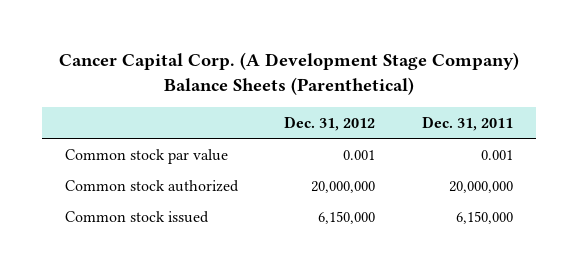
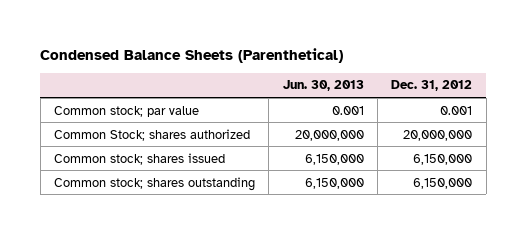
[58,52,519,96] Cancer Capital Corp. (A Development Stage Company) Balance Sheets (Parenthetical) -> [40,48,344,64] Condensed Balance Sheets (Parenthetical)
[421,115,513,131] Dec. 31, 2011 -> none
none -> [282,80,364,92] Jun. 30, 2013
[64,148,228,164] Common stock par value -> [53,105,199,117] Common stock; par value
[64,179,239,192] Common stock authorized -> [53,128,250,141] Common Stock; shares authorized
[64,210,209,223] Common stock issued -> [53,152,225,165] Common stock; shares issued
none -> [53,176,255,191] Common stock; shares outstanding

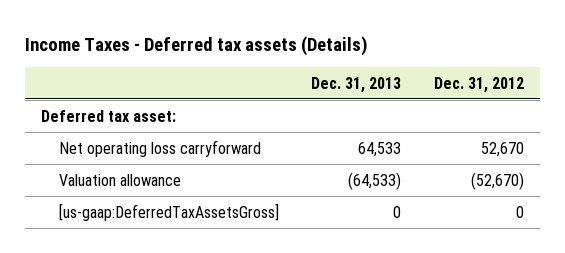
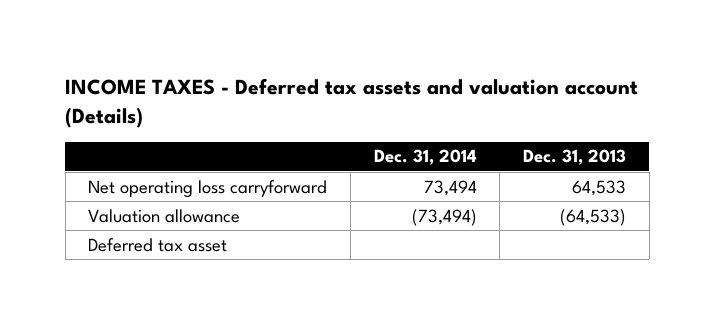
[25,35,369,56] Income Taxes - Deferred tax assets (Details) -> [65,78,639,128] INCOME TAXES - Deferred tax assets and valuation account (Details)
[433,76,524,93] Dec. 31, 2012 -> none
none -> [373,149,477,166] Dec. 31, 2014
[41,109,177,122] Deferred tax asset: -> none
[59,202,280,221] [us-gaap:DeferredTaxAssetsGross] -> none
none -> [88,237,228,252] Deferred tax asset

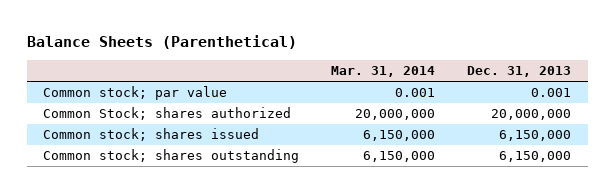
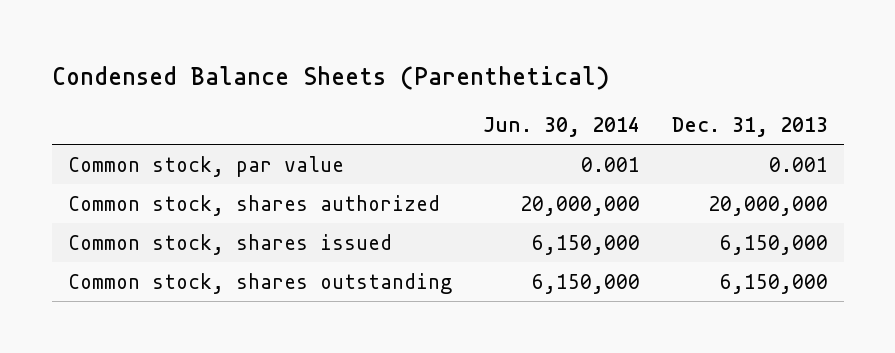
[26,34,297,49] Balance Sheets (Parenthetical) -> [51,65,609,90] Condensed Balance Sheets (Parenthetical)
[331,66,436,78] Mar. 31, 2014 -> none
none -> [483,117,641,138] Jun. 30, 2014
[42,86,227,101] Common stock; par value -> [67,155,344,177] Common stock, par value
[42,107,291,121] Common Stock; shares authorized -> [67,194,440,216] Common stock, shares authorized
[42,128,259,142] Common stock; shares issued -> [67,233,392,255] Common stock, shares issued
[42,149,299,164] Common stock; shares outstanding -> [67,272,452,294] Common stock, shares outstanding

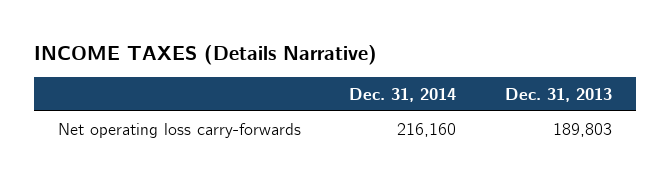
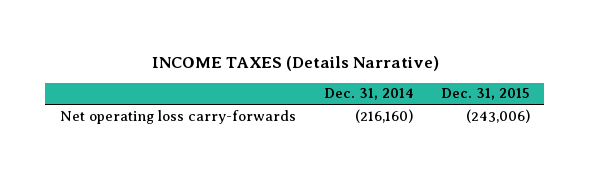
[504,87,612,102] Dec. 31, 2013 -> none
none -> [440,88,530,101] Dec. 31, 2015
[397,122,457,137] 216,160 -> [354,108,413,123] (216,160)

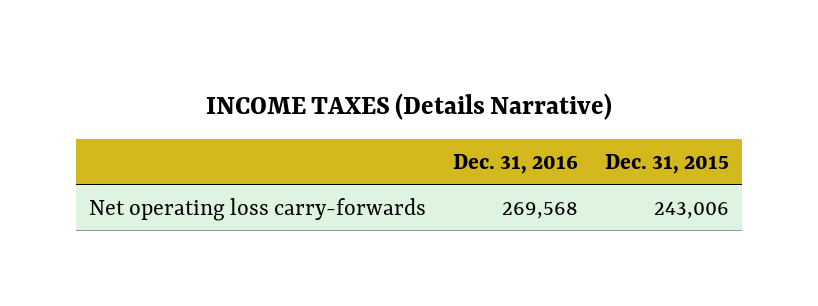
[323,88,413,101] Dec. 31, 2014 -> none
none -> [453,153,579,174] Dec. 31, 2016
[465,108,530,123] (243,006) -> [654,201,730,219] 243,006

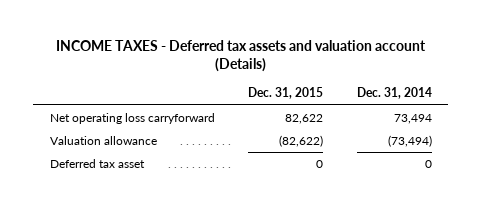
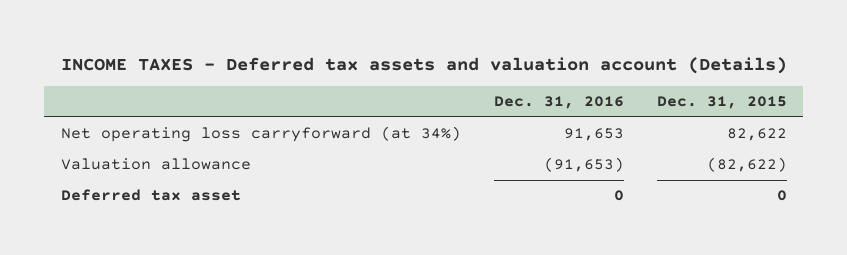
[356,87,432,100] Dec. 31, 2014 -> none
none -> [493,96,624,110] Dec. 31, 2016
[49,112,215,124] Net operating loss carryforward -> [60,126,461,143] Net operating loss carryforward (at 34%)

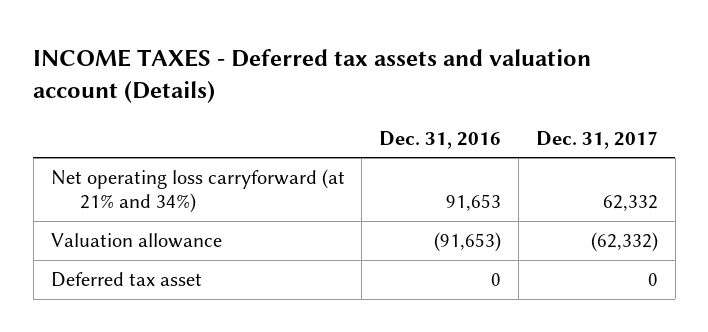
[656,96,787,110] Dec. 31, 2015 -> none
none -> [535,130,658,149] Dec. 31, 2017
[60,126,461,143] Net operating loss carryforward (at 34%) -> [50,169,345,214] Net operating loss carryforward (at 21% and 34%)

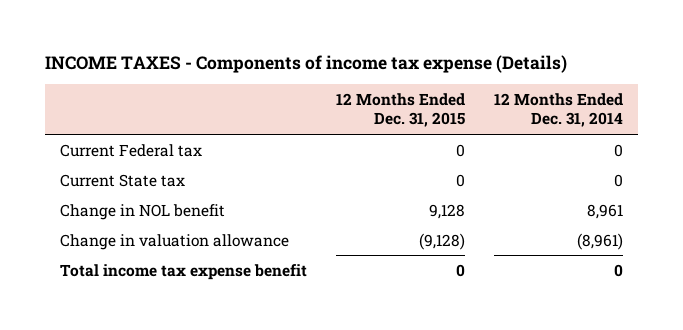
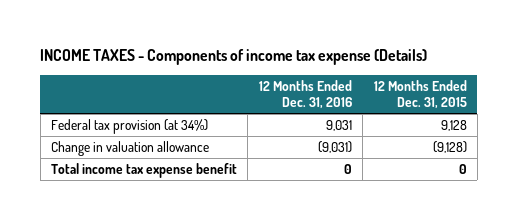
[494,92,624,128] 12 Months Ended Dec. 31, 2014 -> none
none -> [258,80,352,110] 12 Months Ended Dec. 31, 2016
[59,143,202,157] Current Federal tax -> none
[59,173,185,187] Current State tax -> none
[59,203,225,220] Change in NOL benefit -> [51,119,209,135] Federal tax provision (at 34%)

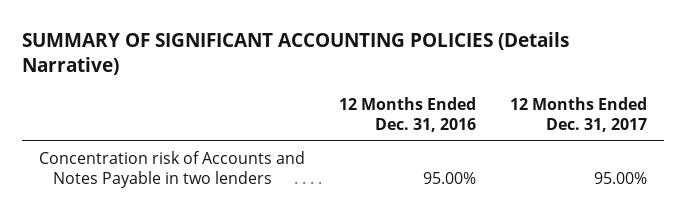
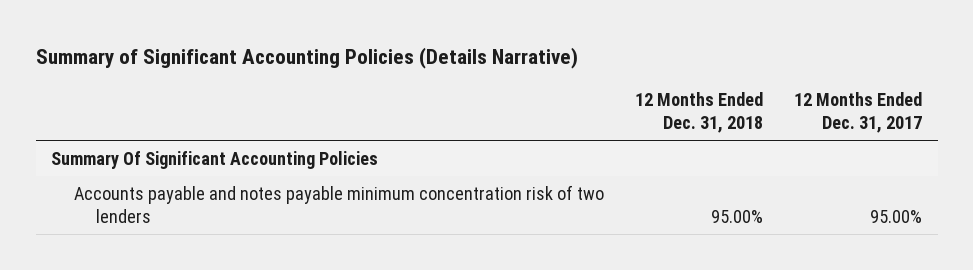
[22,32,570,76] SUMMARY OF SIGNIFICANT ACCOUNTING POLICIES (Details Narrative) -> [35,46,578,69] Summary of Significant Accounting Policies (Details Narrative)
[339,97,477,133] 12 Months Ended Dec. 31, 2016 -> none
none -> [634,91,763,134] 12 Months Ended Dec. 31, 2018
none -> [51,150,379,169] Summary Of Significant Accounting Policies
[39,150,306,189] Concentration risk of Accounts and Notes Payable in two lenders -> [73,184,604,224] Accounts payable and notes payable minimum concentration risk of two lenders

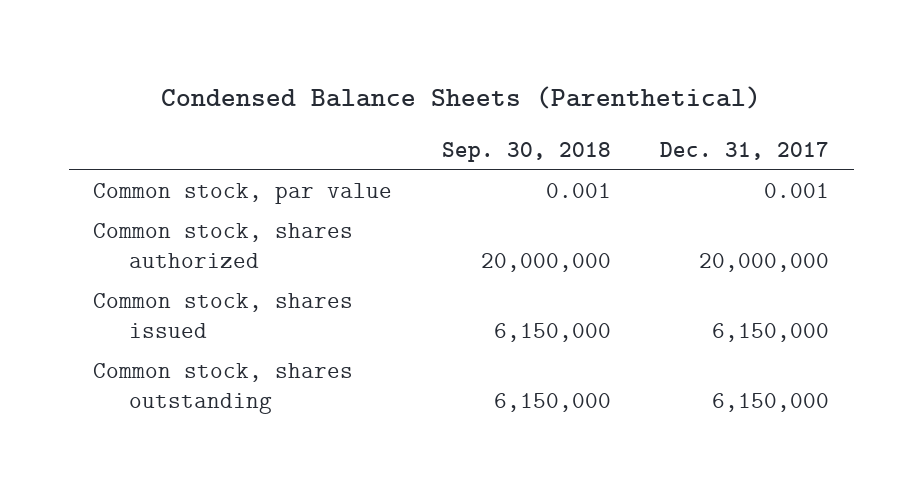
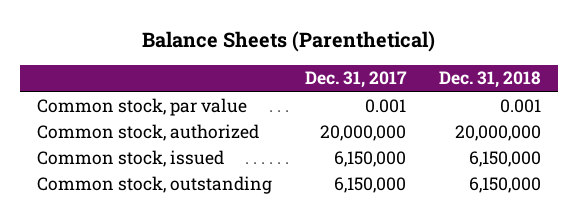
[161,85,762,109] Condensed Balance Sheets (Parenthetical) -> [142,31,436,53] Balance Sheets (Parenthetical)
[441,142,611,163] Sep. 30, 2018 -> none
none -> [439,71,542,89] Dec. 31, 2018
[93,223,354,269] Common stock, shares authorized -> [37,123,260,141] Common stock, authorized
[93,293,354,339] Common stock, shares issued -> [37,149,225,167] Common stock, issued
[93,363,354,415] Common stock, shares outstanding -> [37,175,273,194] Common stock, outstanding

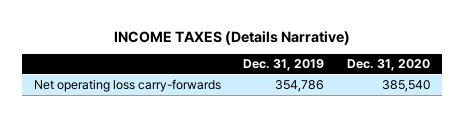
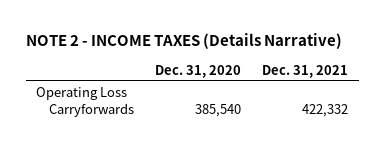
[113,30,350,45] INCOME TAXES (Details Narrative) -> [25,33,342,50] NOTE 2 - INCOME TAXES (Details Narrative)
[243,59,325,72] Dec. 31, 2019 -> none
none -> [262,64,349,78] Dec. 31, 2021
[33,79,221,93] Net operating loss carry-forwards -> [36,87,135,118] Operating Loss Carryforwards

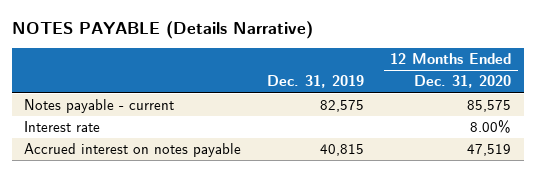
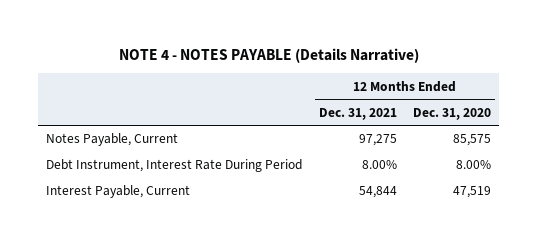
[11,20,313,39] NOTES PAYABLE (Details Narrative) -> [118,47,419,63] NOTE 4 - NOTES PAYABLE (Details Narrative)
[267,75,365,89] Dec. 31, 2019 -> none
none -> [319,107,398,120] Dec. 31, 2021
[24,99,175,114] Notes payable - current -> [46,133,179,147] Notes Payable, Current
[24,121,101,133] Interest rate -> [46,159,304,173] Debt Instrument, Interest Rate During Period
[24,143,242,158] Accrued interest on notes payable -> [46,185,191,199] Interest Payable, Current

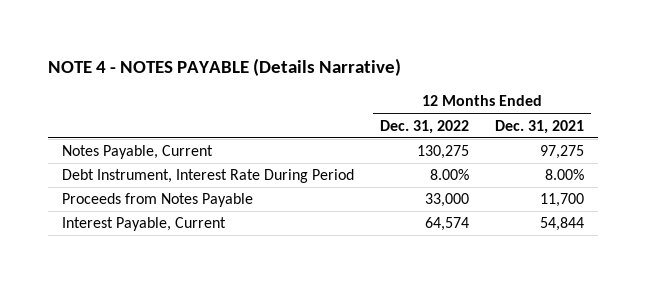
[413,107,492,120] Dec. 31, 2020 -> none
none -> [380,119,470,134] Dec. 31, 2022
none -> [61,193,253,208] Proceeds from Notes Payable

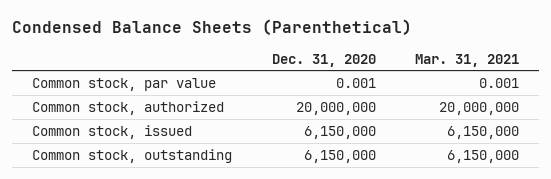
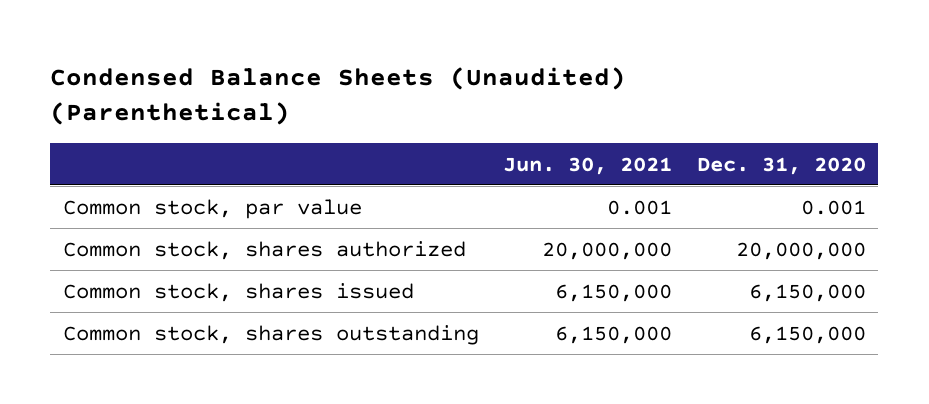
[12,19,413,36] Condensed Balance Sheets (Parenthetical) -> [50,67,627,126] Condensed Balance Sheets (Unaudited) (Parenthetical)
[415,53,520,67] Mar. 31, 2021 -> none
none -> [503,156,673,175] Jun. 30, 2021
[31,100,224,115] Common stock, authorized -> [62,240,466,260] Common stock, shares authorized
[31,124,192,139] Common stock, issued -> [62,282,414,302] Common stock, shares issued
[31,148,232,163] Common stock, outstanding -> [62,324,479,345] Common stock, shares outstanding

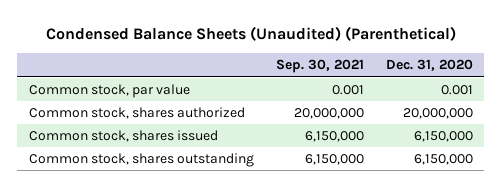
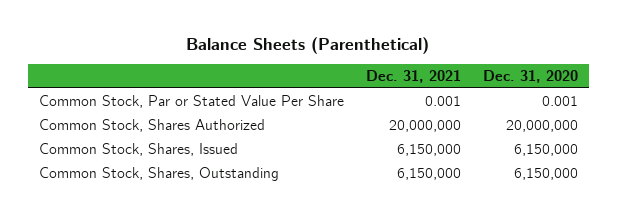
[45,26,456,42] Condensed Balance Sheets (Unaudited) (Parenthetical) -> [186,36,430,54] Balance Sheets (Parenthetical)
[275,59,364,74] Sep. 30, 2021 -> none
none -> [365,70,461,84] Dec. 31, 2021
[28,84,190,99] Common stock, par value -> [38,94,344,108] Common Stock, Par or Stated Value Per Share
[28,107,245,120] Common stock, shares authorized -> [38,118,265,132] Common Stock, Shares Authorized
[28,130,218,143] Common stock, shares issued -> [38,142,238,156] Common Stock, Shares, Issued
[28,153,254,168] Common stock, shares outstanding -> [38,166,279,181] Common Stock, Shares, Outstanding

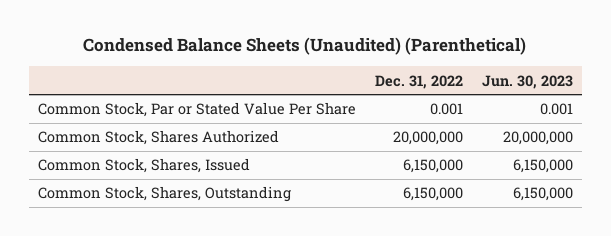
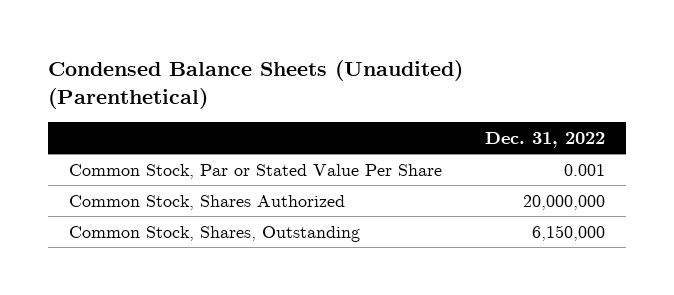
[481,74,573,89] Jun. 30, 2023 -> none
[37,158,250,174] Common Stock, Shares, Issued -> none

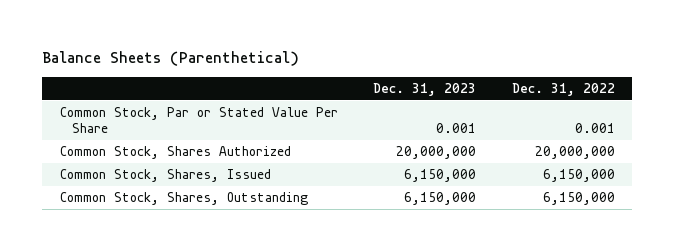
[48,60,464,110] Condensed Balance Sheets (Unaudited) (Parenthetical) -> [42,51,300,67] Balance Sheets (Parenthetical)
none -> [373,82,477,96] Dec. 31, 2023
none -> [59,169,271,183] Common Stock, Shares, Issued

